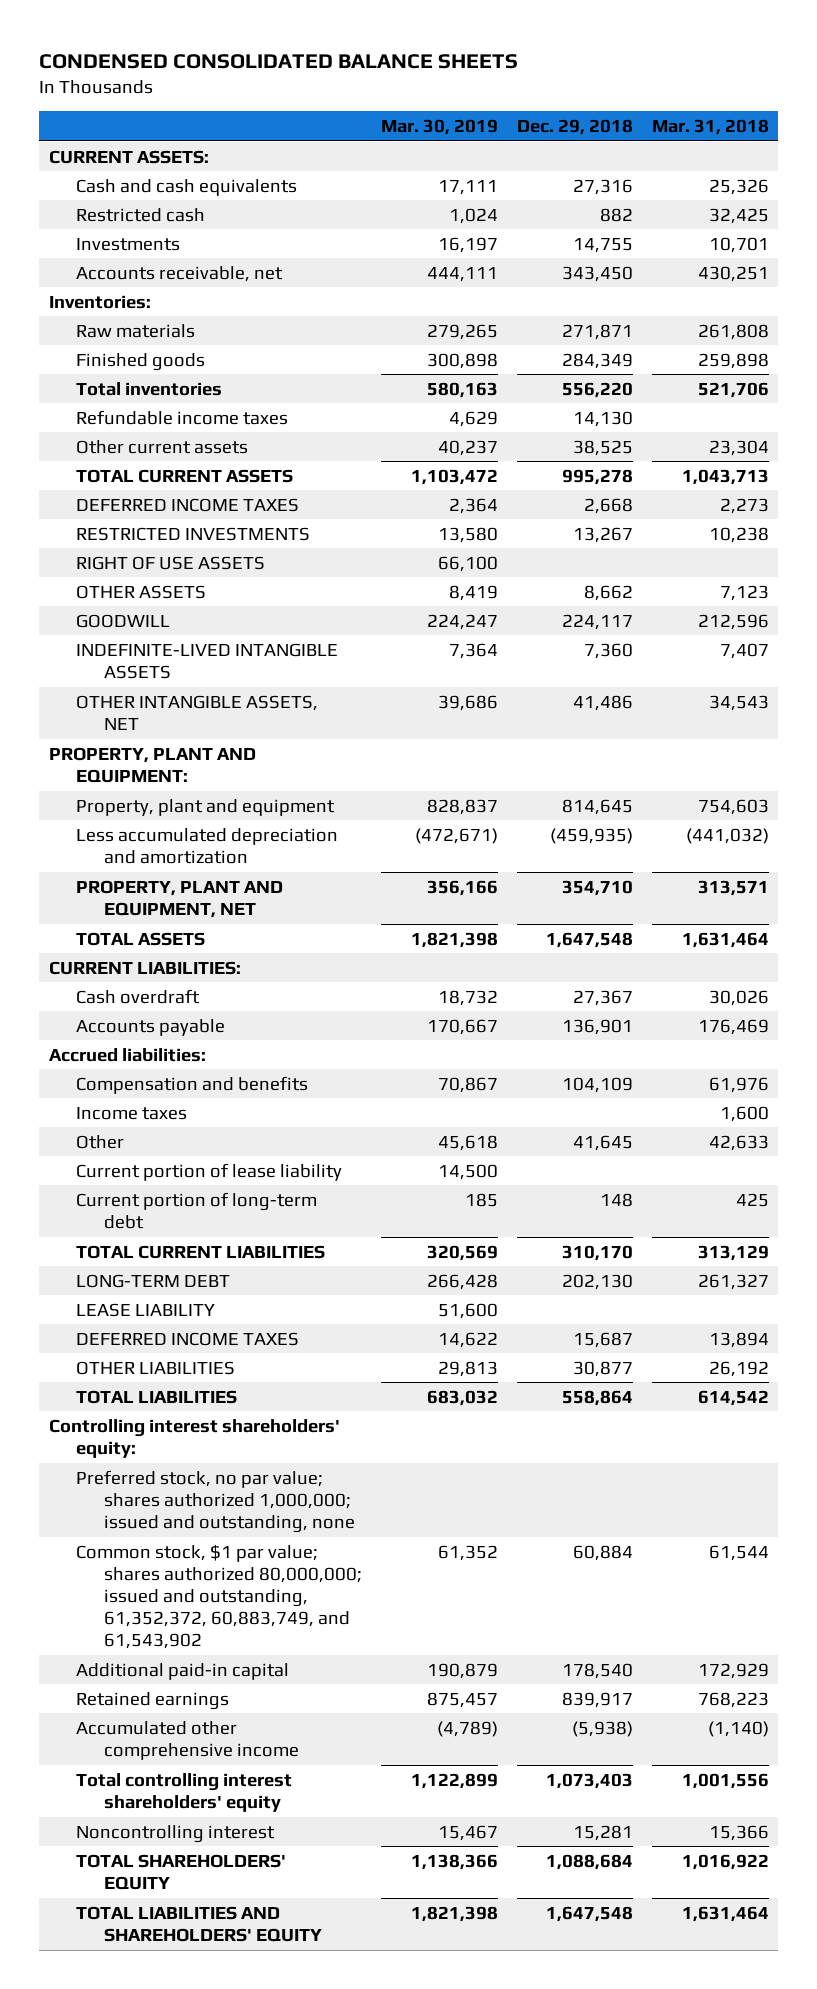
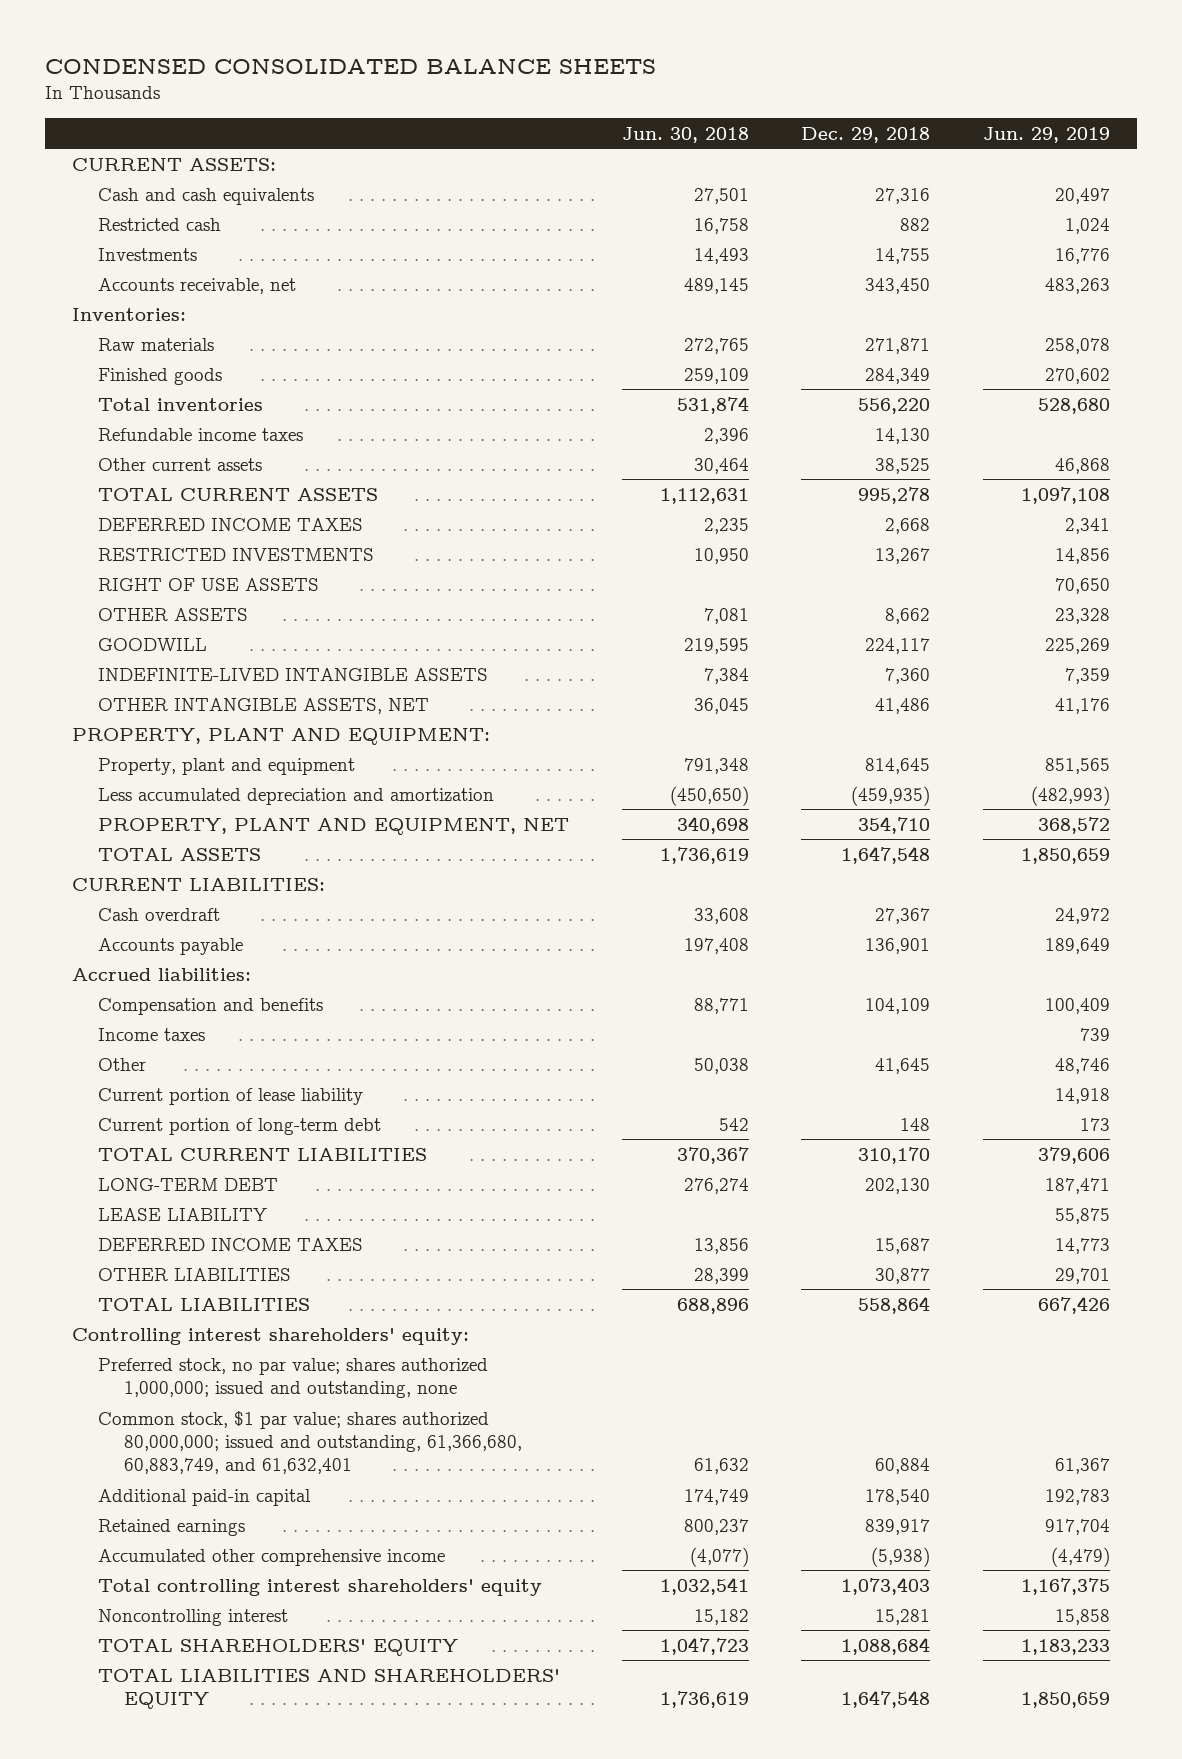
[380,118,498,135] Mar. 30, 2019 -> none
[651,118,769,135] Mar. 31, 2018 -> none
none -> [621,126,749,143] Jun. 30, 2018
none -> [983,126,1111,143] Jun. 29, 2019
[76,1543,362,1650] Common stock, $1 par value; shares authorized 80,000,000; issued and outstanding, 61,352,372, 60,883,749, and 61,543,902 -> [97,1410,523,1475] Common stock, $1 par value; shares authorized 80,000,000; issued and outstanding, 61,366,680, 60,883,749, and 61,632,401

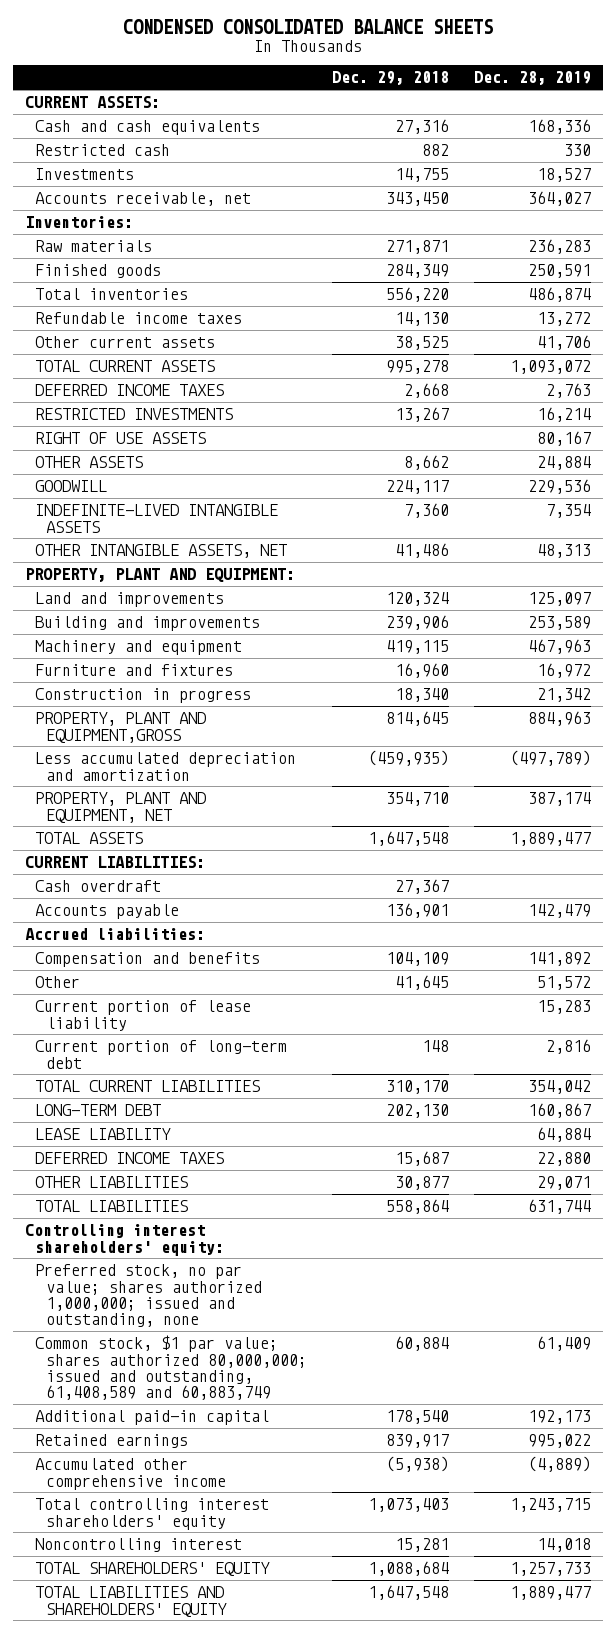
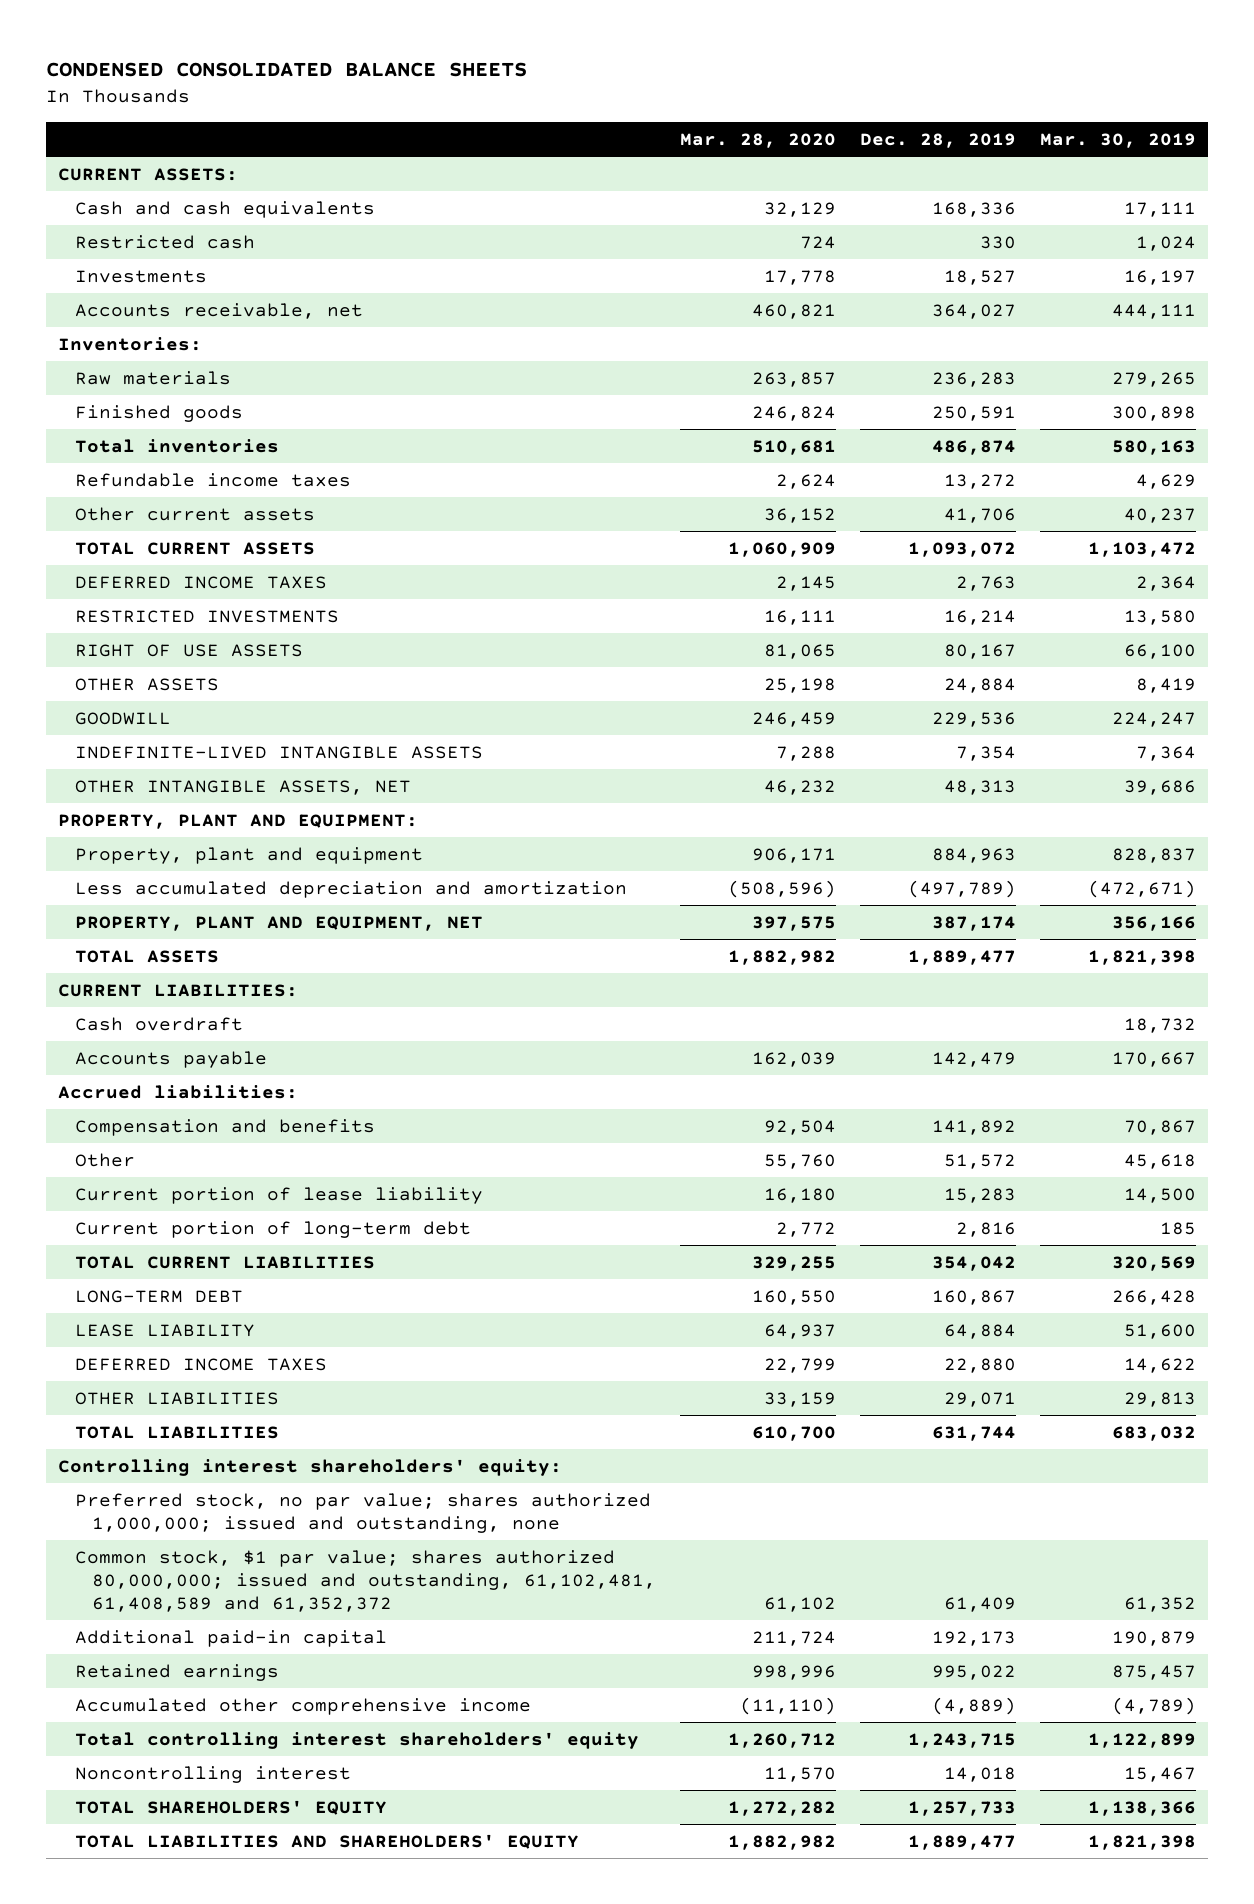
[331,71,449,86] Dec. 29, 2018 -> none
none -> [680,132,837,148] Mar. 28, 2020
none -> [1040,132,1197,148] Mar. 30, 2019
[35,592,225,608] Land and improvements -> none
[35,616,261,632] Building and improvements -> none
[35,640,243,656] Machinery and equipment -> none
[35,664,234,677] Furniture and fixtures -> none
[35,688,252,704] Construction in progress -> none
[35,712,207,743] PROPERTY, PLANT AND EQUIPMENT,GROSS -> [75,846,424,864] Property, plant and equipment
[35,1335,307,1401] Common stock, $1 par value; shares authorized 80,000,000; issued and outstanding, 61,408,589 and 60,883,749 -> [75,1549,657,1613] Common stock, $1 par value; shares authorized 80,000,000; issued and outstanding, 61,102,481, 61,408,589 and 61,352,372

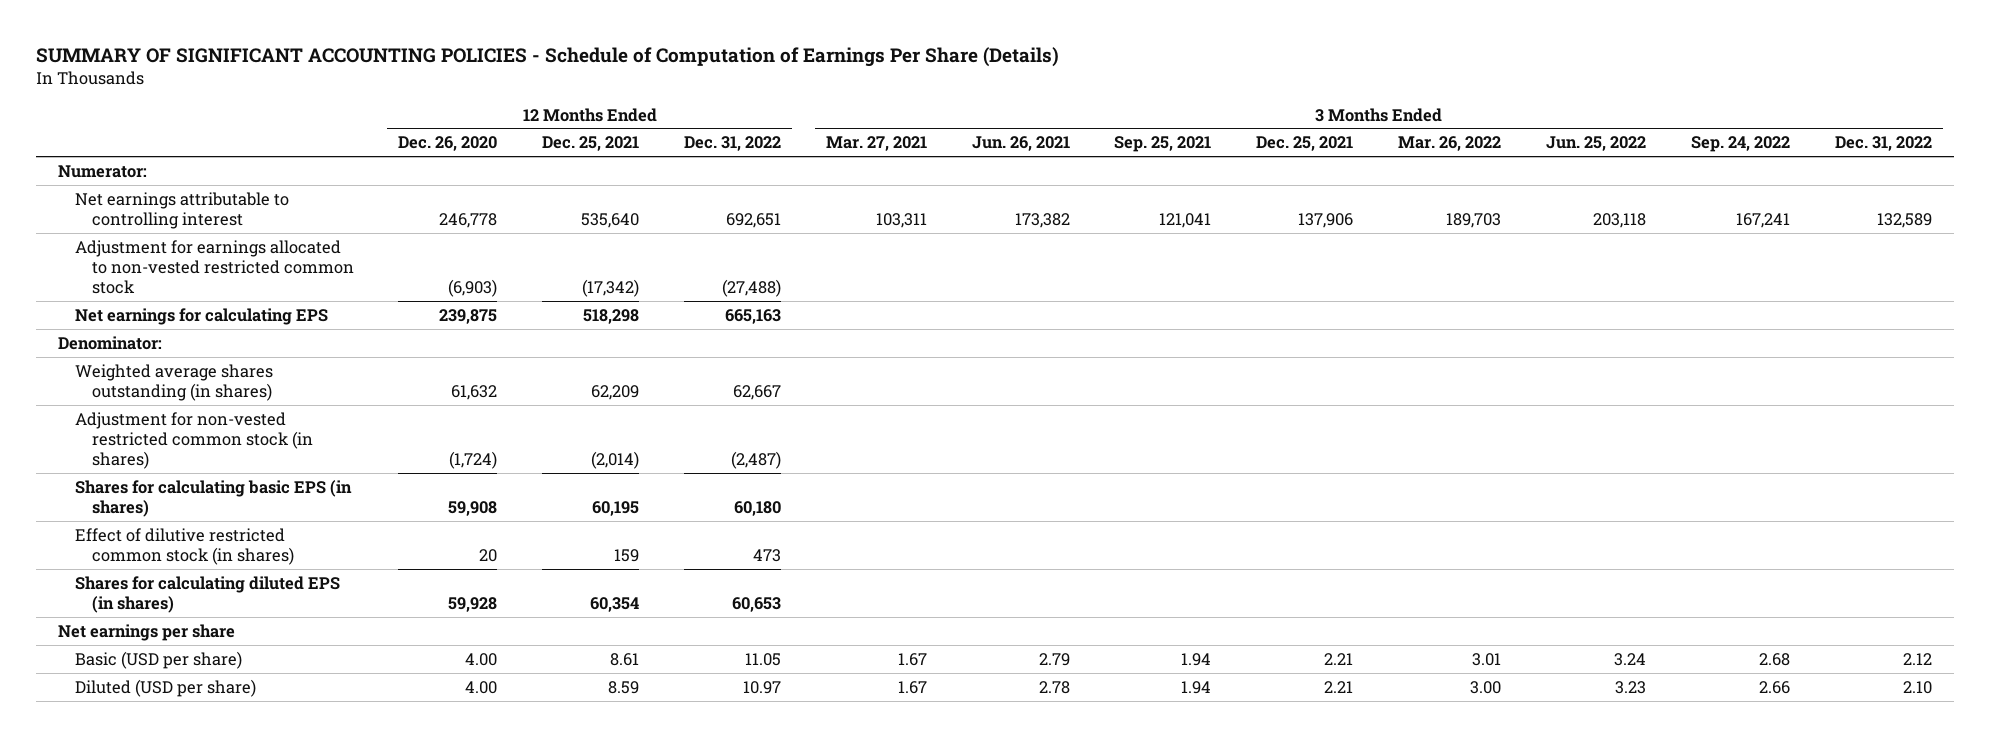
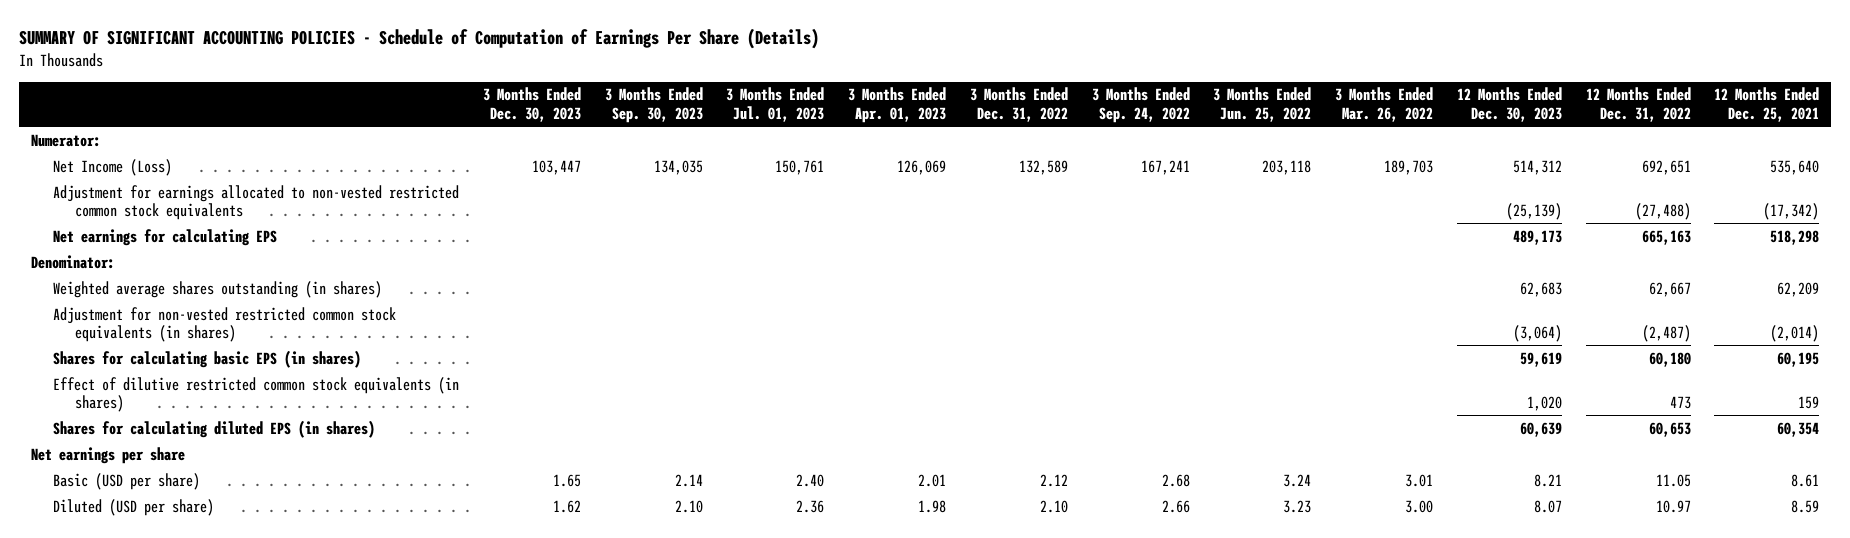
[398,136,498,152] Dec. 26, 2020 -> none
[825,136,927,152] Mar. 27, 2021 -> none
[971,136,1070,152] Jun. 26, 2021 -> none
[1114,136,1212,153] Sep. 25, 2021 -> none
[1256,136,1354,152] Dec. 25, 2021 -> none
none -> [482,87,581,122] 3 Months Ended Dec. 30, 2023
none -> [604,87,703,123] 3 Months Ended Sep. 30, 2023
none -> [726,87,825,122] 3 Months Ended Jul. 01, 2023
none -> [848,87,947,123] 3 Months Ended Apr. 01, 2023
none -> [1456,87,1562,122] 12 Months Ended Dec. 30, 2023
[74,191,289,230] Net earnings attributable to controlling interest -> [53,158,173,176] Net Income (Loss)
[74,239,354,295] Adjustment for earnings allocated to non-vested restricted common stock -> [53,184,460,221] Adjustment for earnings allocated to non-vested restricted common stock equivalents
[74,411,313,470] Adjustment for non-vested restricted common stock (in shares) -> [53,306,397,343] Adjustment for non-vested restricted common stock equivalents (in shares)
[74,527,294,566] Effect of dilutive restricted common stock (in shares) -> [53,376,460,413] Effect of dilutive restricted common stock equivalents (in shares)

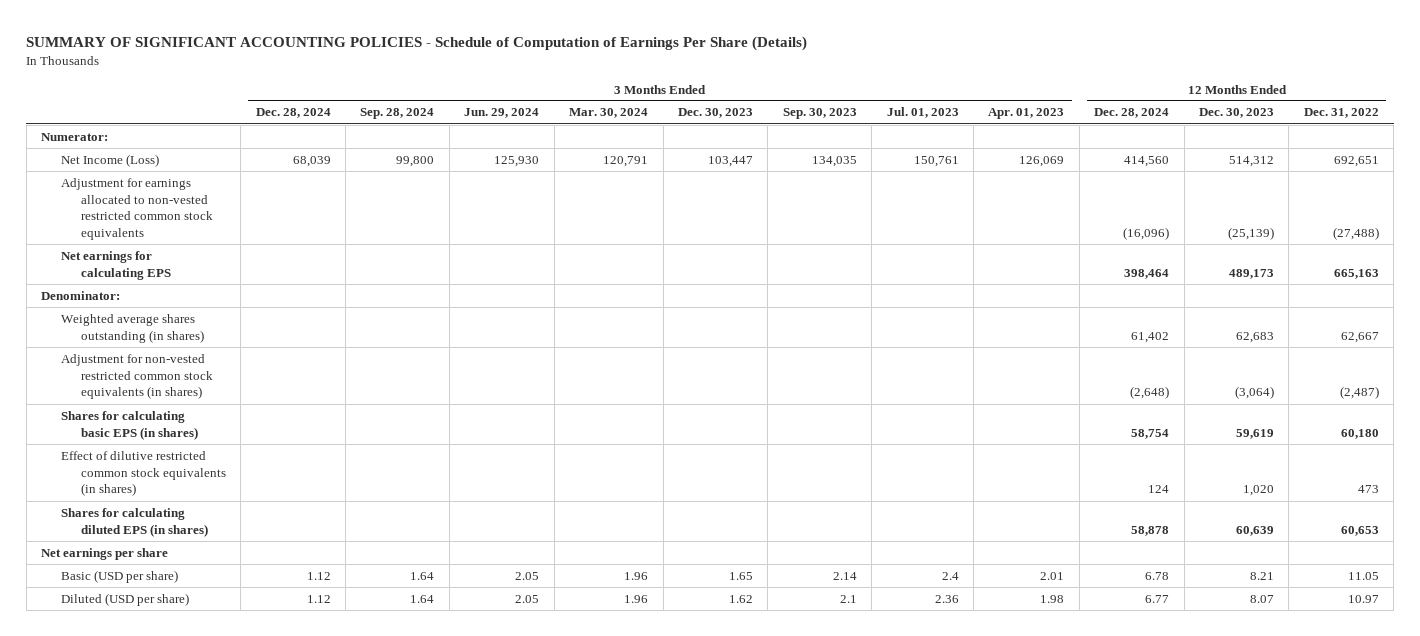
[969,87,1068,122] 3 Months Ended Dec. 31, 2022 -> none
[1091,87,1190,123] 3 Months Ended Sep. 24, 2022 -> none
[1213,87,1312,122] 3 Months Ended Jun. 25, 2022 -> none
[1335,87,1434,122] 3 Months Ended Mar. 26, 2022 -> none
[1714,87,1820,122] 12 Months Ended Dec. 25, 2021 -> none
none -> [255,108,331,119] Dec. 28, 2024
none -> [360,108,435,120] Sep. 28, 2024
none -> [464,108,540,119] Jun. 29, 2024
none -> [569,108,649,119] Mar. 30, 2024
none -> [1094,108,1170,119] Dec. 28, 2024
[796,473,825,487] 2.40 -> [941,571,959,580] 2.4
[674,499,703,513] 2.10 -> [839,594,857,603] 2.1

